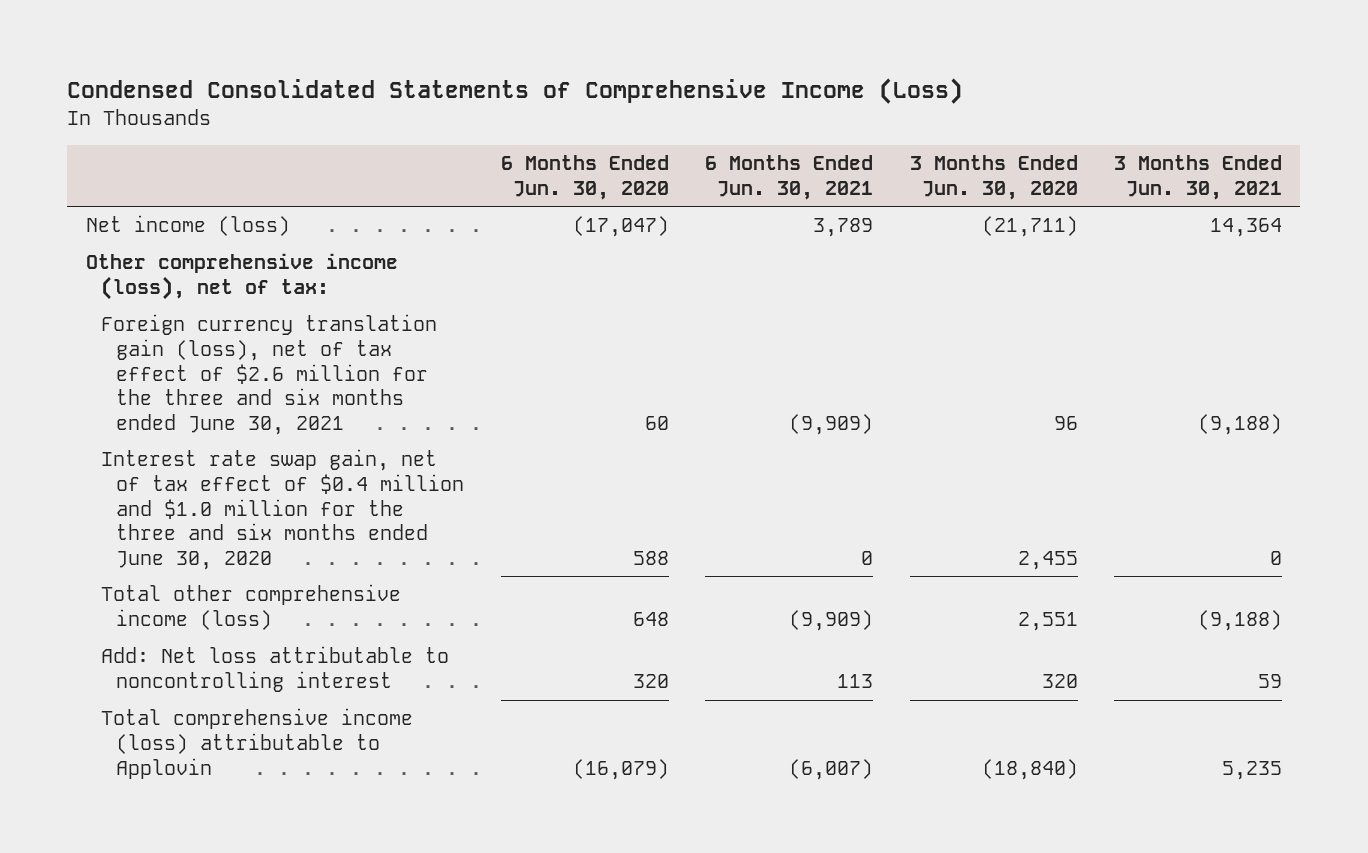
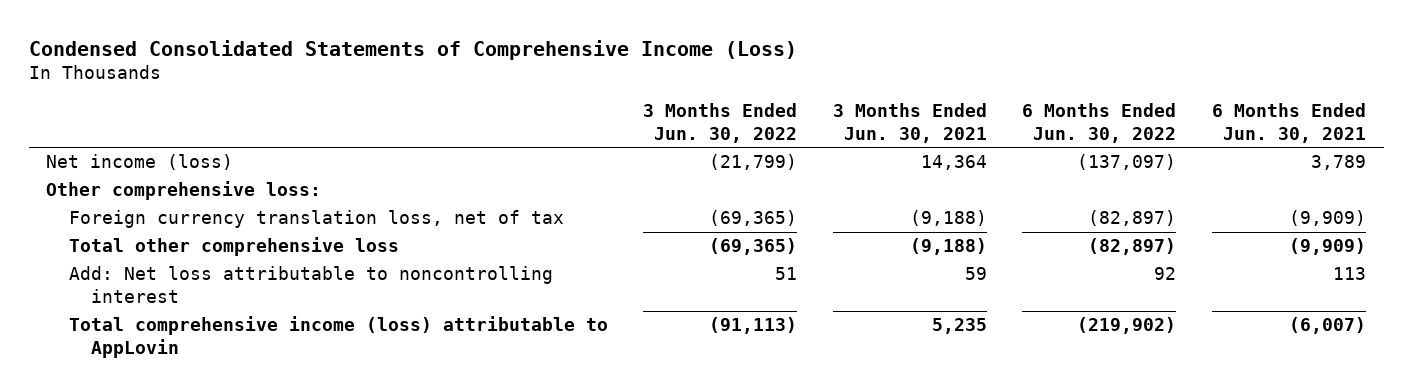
[500,155,669,200] 6 Months Ended Jun. 30, 2020 -> none
[909,155,1078,200] 3 Months Ended Jun. 30, 2020 -> none
none -> [643,103,798,143] 3 Months Ended Jun. 30, 2022
none -> [1022,103,1177,143] 6 Months Ended Jun. 30, 2022
[100,449,464,570] Interest rate swap gain, net of tax effect of $0.4 million and $1.0 million for the three and six months ended June 30, 2020 -> none
[85,253,398,301] Other comprehensive income (loss), net of tax: -> [46,181,322,201] Other comprehensive loss:
[100,314,437,435] Foreign currency translation gain (loss), net of tax effect of $2.6 million for the three and six months ended June 30, 2021 -> [68,210,564,229] Foreign currency translation loss, net of tax
[100,584,401,631] Total other comprehensive income (loss) -> [68,237,399,257] Total other comprehensive loss
[100,708,413,779] Total comprehensive income (loss) attributable to Applovin -> [68,316,608,358] Total comprehensive income (loss) attributable to AppLovin

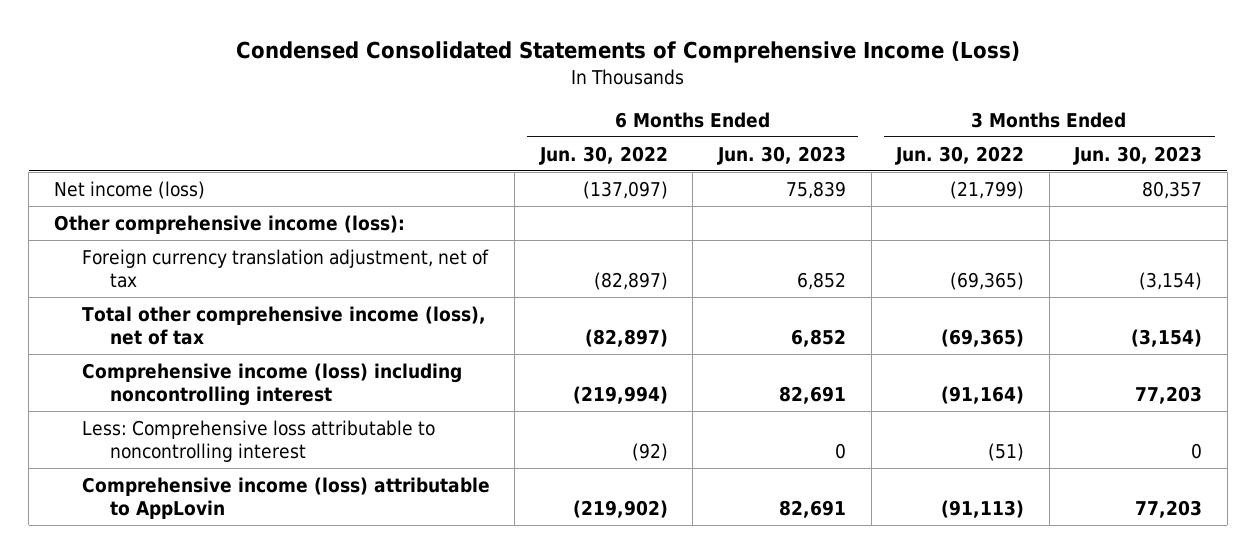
[832,103,987,143] 3 Months Ended Jun. 30, 2021 -> none
[1211,103,1366,143] 6 Months Ended Jun. 30, 2021 -> none
none -> [716,145,846,165] Jun. 30, 2023
none -> [1073,145,1203,165] Jun. 30, 2023
[46,181,322,201] Other comprehensive loss: -> [53,214,405,234] Other comprehensive income (loss):
[68,210,564,229] Foreign currency translation loss, net of tax -> [81,248,489,288] Foreign currency translation adjustment, net of tax
[68,237,399,257] Total other comprehensive loss -> [81,305,486,345] Total other comprehensive income (loss), net of tax
none -> [81,362,462,406] Comprehensive income (loss) including noncontrolling interest
[68,266,553,303] Add: Net loss attributable to noncontrolling interest -> [81,419,435,462] Less: Comprehensive loss attributable to noncontrolling interest
[775,267,798,281] 51 -> [988,442,1025,461] (51)
[1154,267,1177,281] 92 -> [631,442,668,461] (92)
[68,316,608,358] Total comprehensive income (loss) attributable to AppLovin -> [81,476,490,519] Comprehensive income (loss) attributable to AppLovin

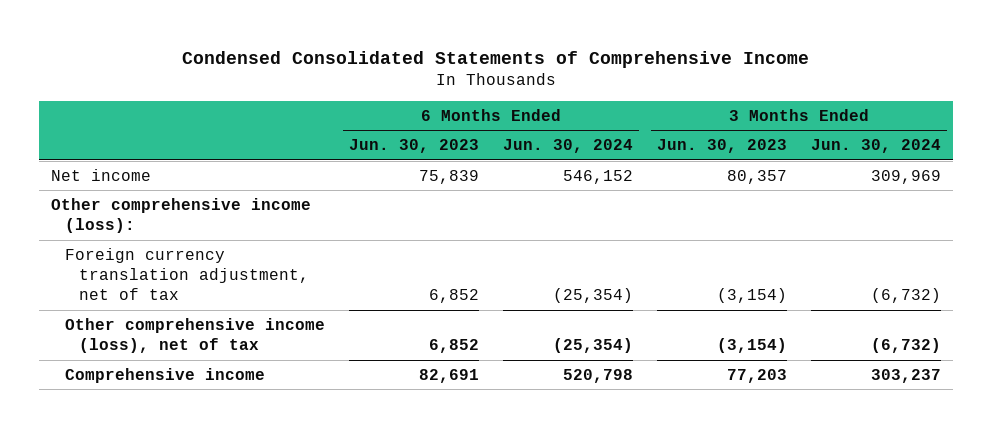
[235,41,1020,64] Condensed Consolidated Statements of Comprehensive Income (Loss) -> [182,50,810,68] Condensed Consolidated Statements of Comprehensive Income
[538,145,668,165] Jun. 30, 2022 -> none
[895,145,1025,165] Jun. 30, 2022 -> none
none -> [503,139,634,154] Jun. 30, 2024
none -> [811,139,942,154] Jun. 30, 2024
[53,180,205,199] Net income (loss) -> [51,168,152,181] Net income
[81,419,435,462] Less: Comprehensive loss attributable to noncontrolling interest -> none
[81,476,490,519] Comprehensive income (loss) attributable to AppLovin -> none
[81,305,486,345] Total other comprehensive income (loss), net of tax -> [65,317,326,354] Other comprehensive income (loss), net of tax
[81,362,462,406] Comprehensive income (loss) including noncontrolling interest -> [65,367,266,383] Comprehensive income

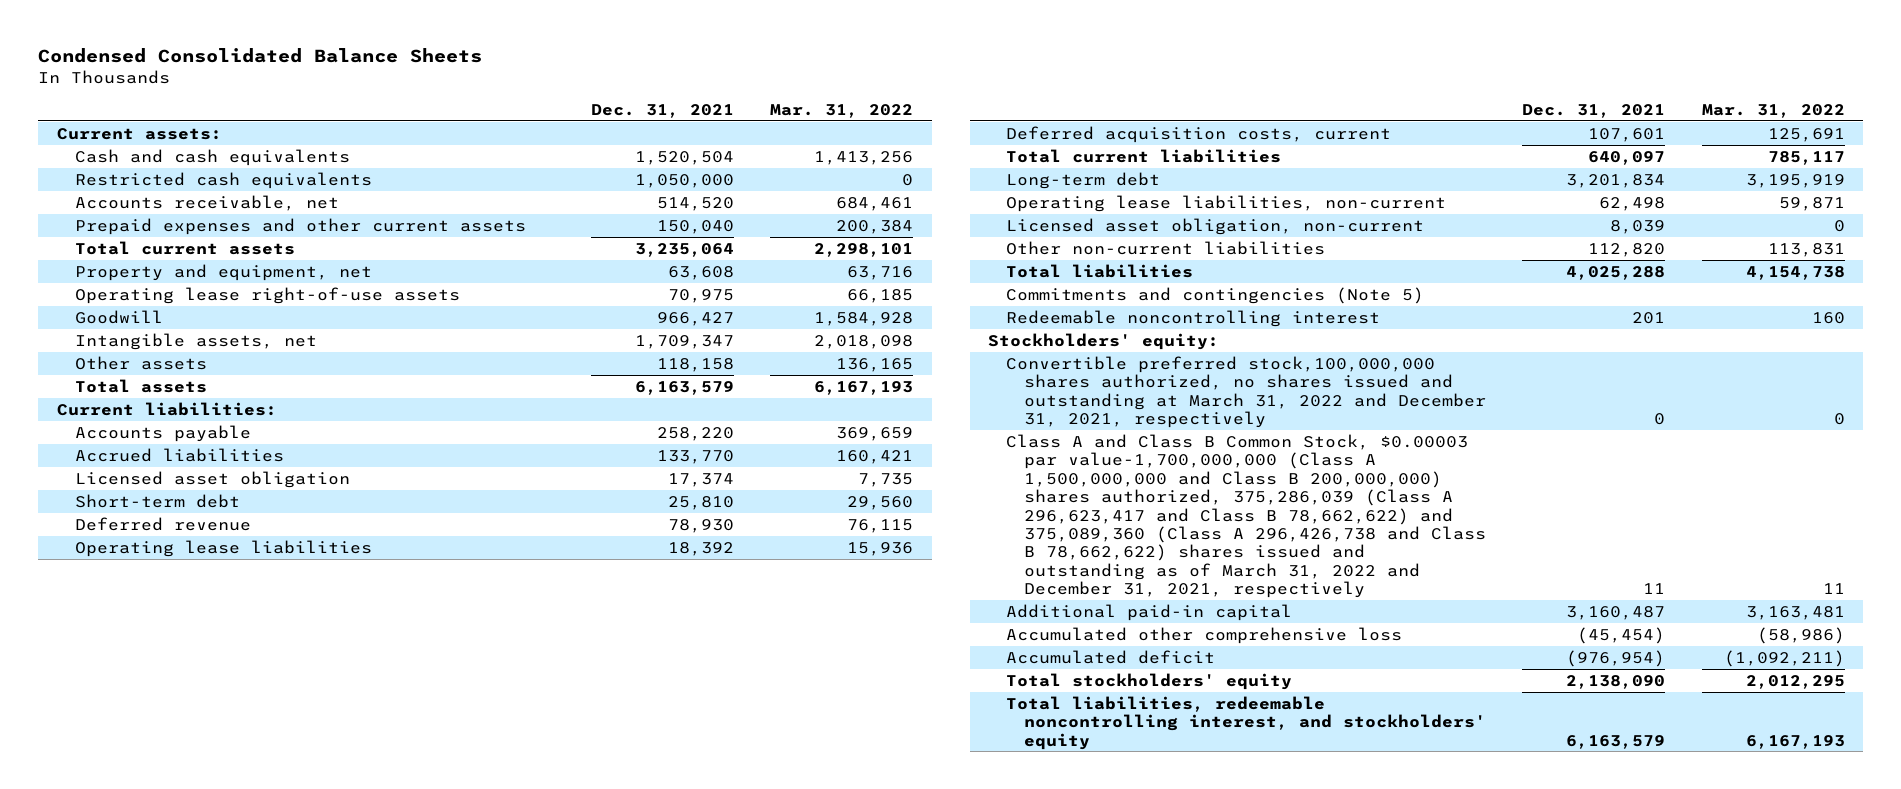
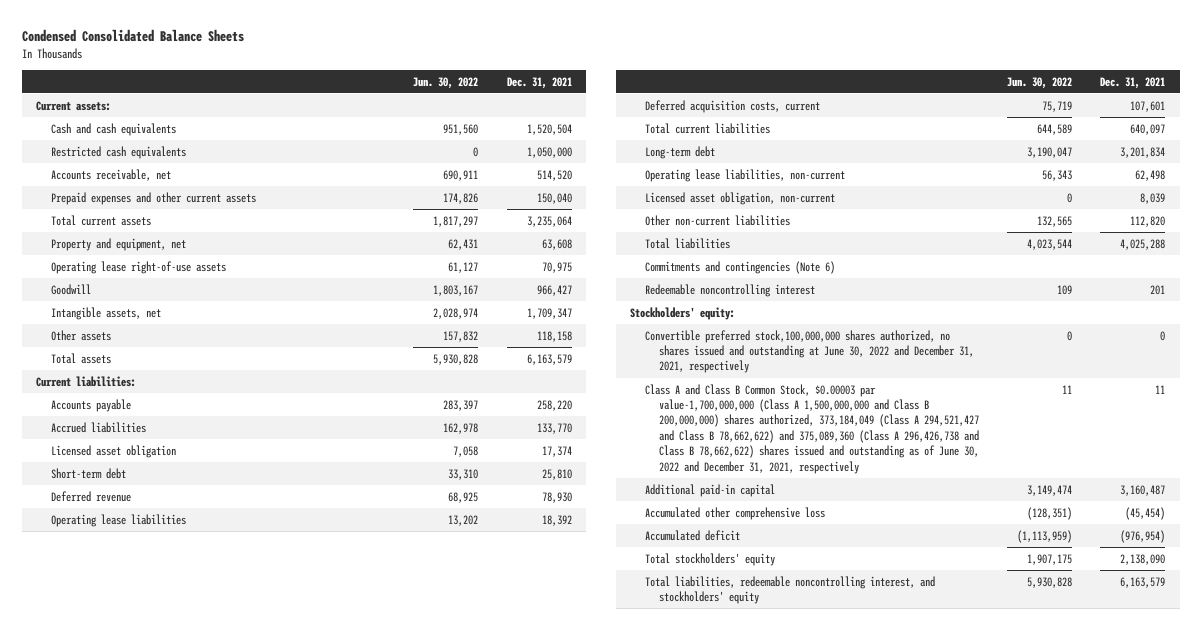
[770,103,914,118] Mar. 31, 2022 -> none
none -> [413,76,479,89] Jun. 30, 2022
[1005,286,1424,304] Commitments and contingencies (Note 5) -> [644,260,835,274] Commitments and contingencies (Note 6)
[1005,355,1486,429] Convertible preferred stock,100,000,000 shares authorized, no shares issued and outstanding at March 31, 2022 and December 31, 2021, respectively -> [644,329,975,374] Convertible preferred stock,100,000,000 shares authorized, no shares issued and outstanding at June 30, 2022 and December 31, 2021, respectively
[1005,433,1486,599] Class A and Class B Common Stock, $0.00003 par value-1,700,000,000 (Class A 1,500,000,000 and Class B 200,000,000) shares authorized, 375,286,039 (Class A 296,623,417 and Class B 78,662,622) and 375,089,360 (Class A 296,426,738 and Class B 78,662,622) shares issued and outstanding as of March 31, 2022 and December 31, 2021, respectively -> [644,383,980,474] Class A and Class B Common Stock, $0.00003 par value-1,700,000,000 (Class A 1,500,000,000 and Class B 200,000,000) shares authorized, 373,184,049 (Class A 294,521,427 and Class B 78,662,622) and 375,089,360 (Class A 296,426,738 and Class B 78,662,622) shares issued and outstanding as of June 30, 2022 and December 31, 2021, respectively

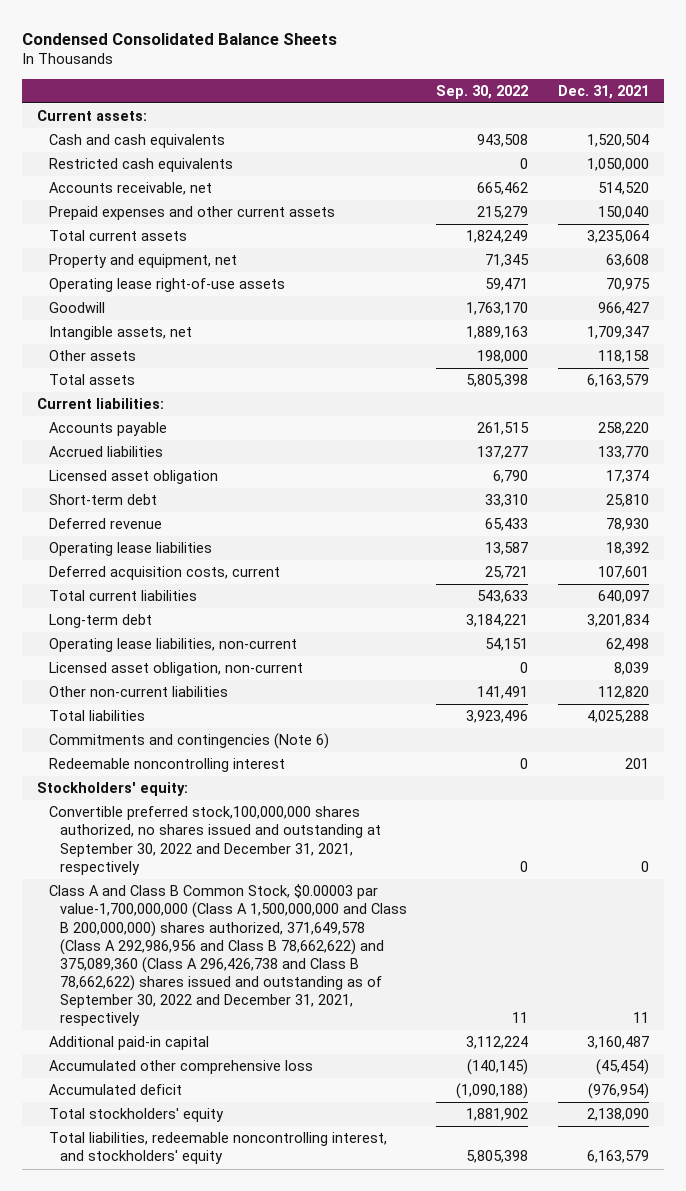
[413,76,479,89] Jun. 30, 2022 -> none
none -> [436,84,529,99] Sep. 30, 2022
[644,329,975,374] Convertible preferred stock,100,000,000 shares authorized, no shares issued and outstanding at June 30, 2022 and December 31, 2021, respectively -> [48,806,381,875] Convertible preferred stock,100,000,000 shares authorized, no shares issued and outstanding at September 30, 2022 and December 31, 2021, respectively
[644,383,980,474] Class A and Class B Common Stock, $0.00003 par value-1,700,000,000 (Class A 1,500,000,000 and Class B 200,000,000) shares authorized, 373,184,049 (Class A 294,521,427 and Class B 78,662,622) and 375,089,360 (Class A 296,426,738 and Class B 78,662,622) shares issued and outstanding as of June 30, 2022 and December 31, 2021, respectively -> [48,884,407,1027] Class A and Class B Common Stock, $0.00003 par value-1,700,000,000 (Class A 1,500,000,000 and Class B 200,000,000) shares authorized, 371,649,578 (Class A 292,986,956 and Class B 78,662,622) and 375,089,360 (Class A 296,426,738 and Class B 78,662,622) shares issued and outstanding as of September 30, 2022 and December 31, 2021, respectively

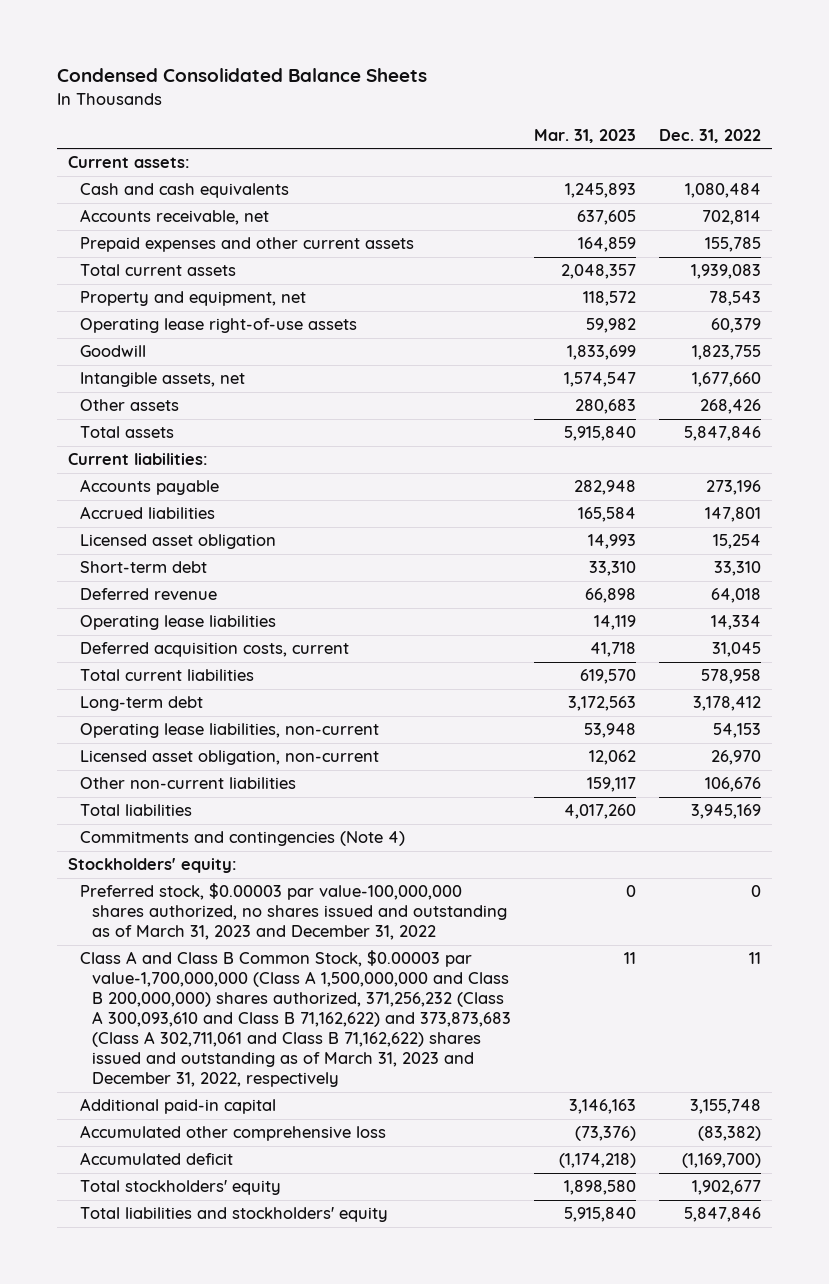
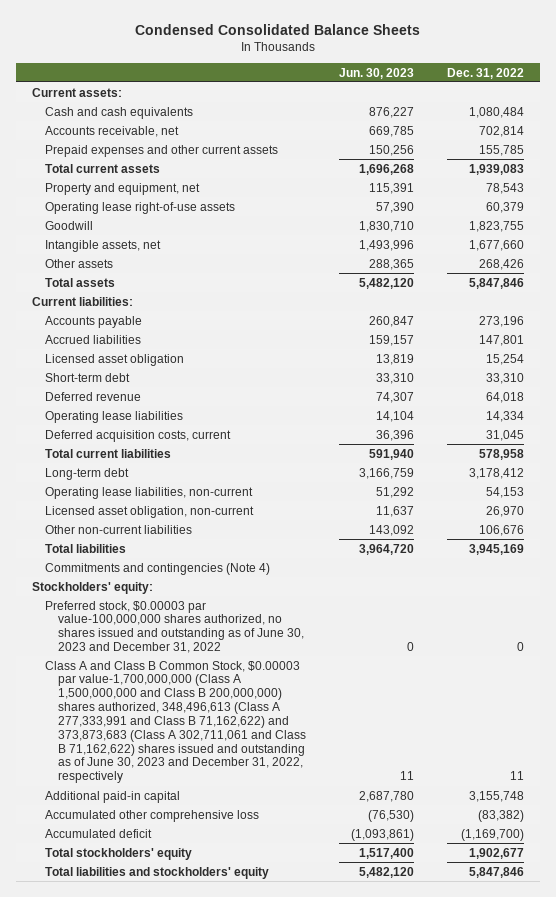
[533,128,636,143] Mar. 31, 2023 -> none
none -> [338,67,414,79] Jun. 30, 2023
[80,883,508,941] Preferred stock, $0.00003 par value-100,000,000 shares authorized, no shares issued and outstanding as of March 31, 2023 and December 31, 2022 -> [45,600,305,654] Preferred stock, $0.00003 par value-100,000,000 shares authorized, no shares issued and outstanding as of June 30, 2023 and December 31, 2022
[80,950,512,1088] Class A and Class B Common Stock, $0.00003 par value-1,700,000,000 (Class A 1,500,000,000 and Class B 200,000,000) shares authorized, 371,256,232 (Class A 300,093,610 and Class B 71,162,622) and 373,873,683 (Class A 302,711,061 and Class B 71,162,622) shares issued and outstanding as of March 31, 2023 and December 31, 2022, respectively -> [45,660,307,784] Class A and Class B Common Stock, $0.00003 par value-1,700,000,000 (Class A 1,500,000,000 and Class B 200,000,000) shares authorized, 348,496,613 (Class A 277,333,991 and Class B 71,162,622) and 373,873,683 (Class A 302,711,061 and Class B 71,162,622) shares issued and outstanding as of June 30, 2023 and December 31, 2022, respectively

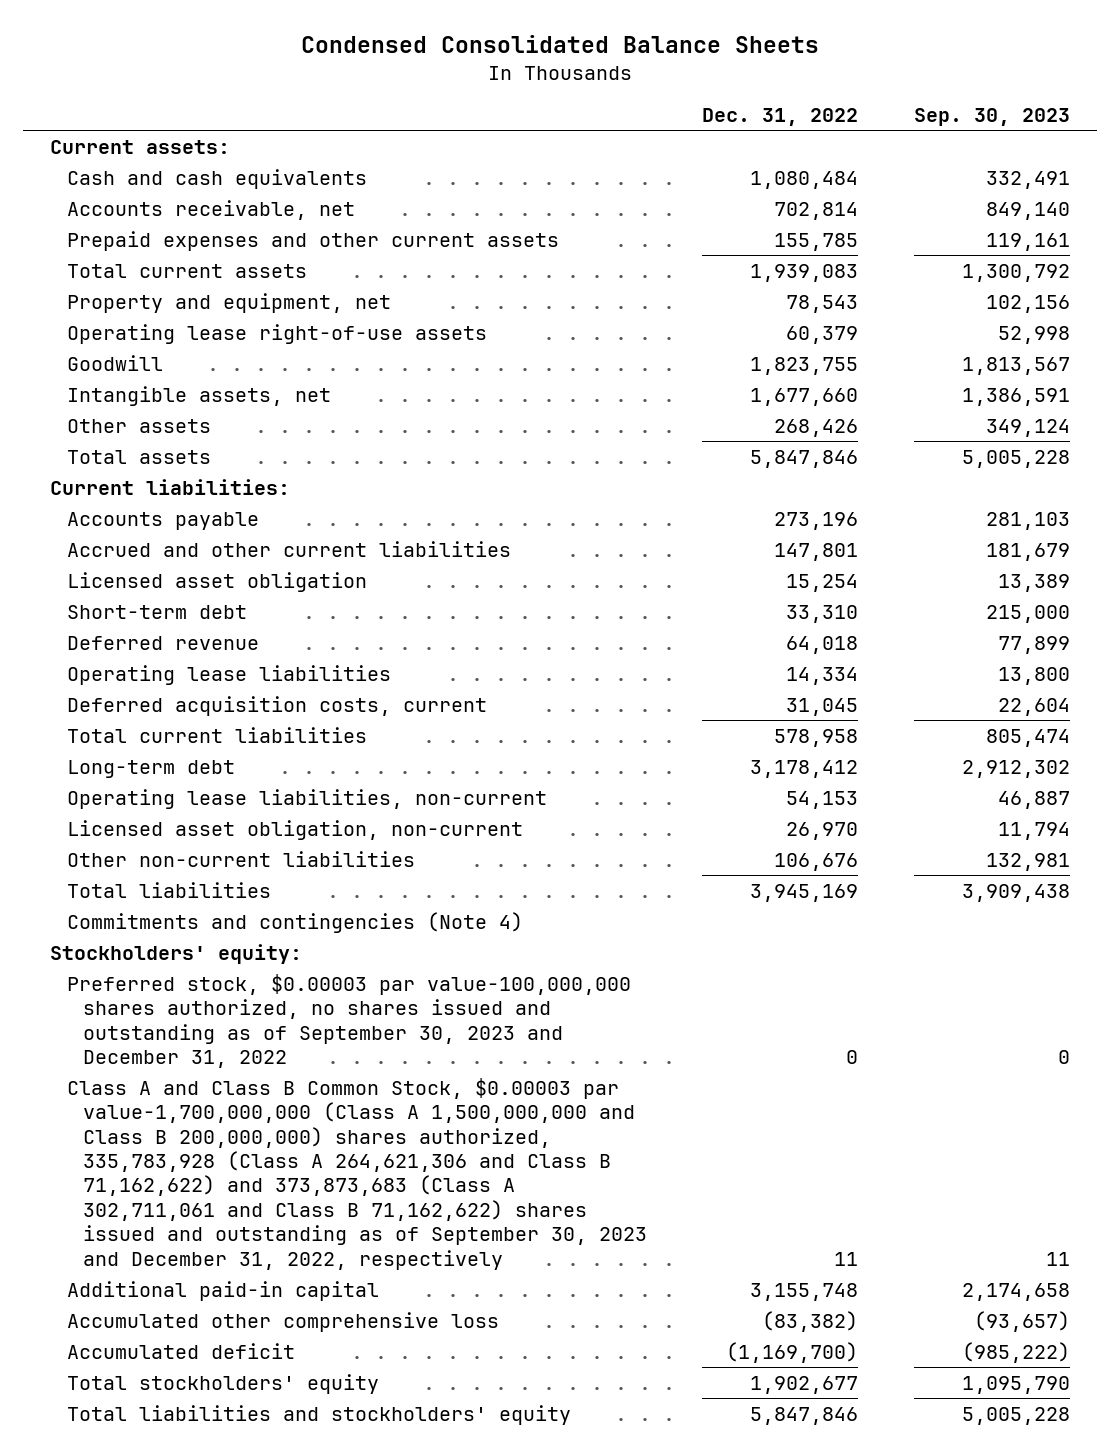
[338,67,414,79] Jun. 30, 2023 -> none
none -> [913,107,1070,126] Sep. 30, 2023
[45,334,142,344] Accrued liabilities -> [66,540,511,557] Accrued and other current liabilities
[45,600,305,654] Preferred stock, $0.00003 par value-100,000,000 shares authorized, no shares issued and outstanding as of June 30, 2023 and December 31, 2022 -> [66,973,631,1068] Preferred stock, $0.00003 par value-100,000,000 shares authorized, no shares issued and outstanding as of September 30, 2023 and December 31, 2022
[45,660,307,784] Class A and Class B Common Stock, $0.00003 par value-1,700,000,000 (Class A 1,500,000,000 and Class B 200,000,000) shares authorized, 348,496,613 (Class A 277,333,991 and Class B 71,162,622) and 373,873,683 (Class A 302,711,061 and Class B 71,162,622) shares issued and outstanding as of June 30, 2023 and December 31, 2022, respectively -> [66,1077,648,1270] Class A and Class B Common Stock, $0.00003 par value-1,700,000,000 (Class A 1,500,000,000 and Class B 200,000,000) shares authorized, 335,783,928 (Class A 264,621,306 and Class B 71,162,622) and 373,873,683 (Class A 302,711,061 and Class B 71,162,622) shares issued and outstanding as of September 30, 2023 and December 31, 2022, respectively

